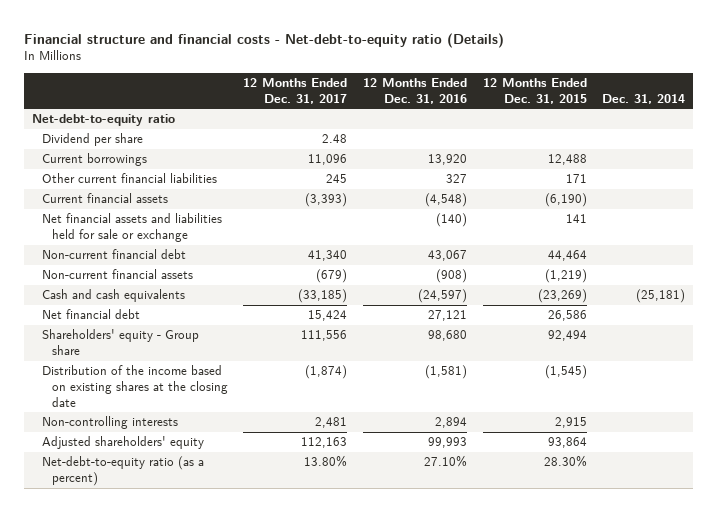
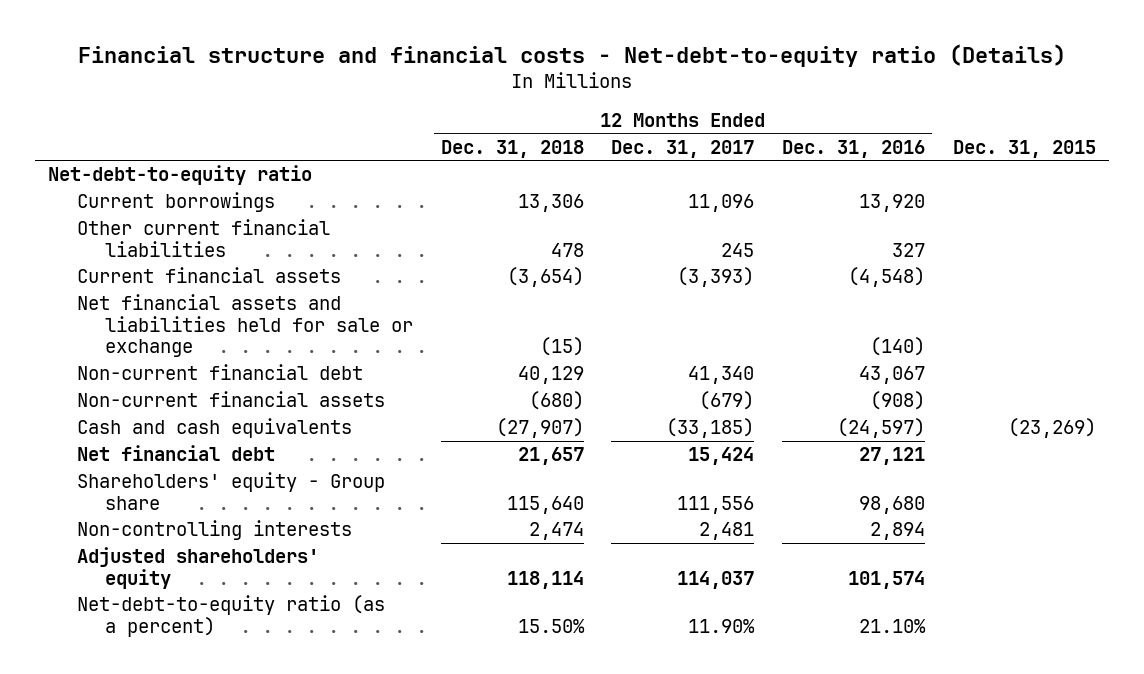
[482,77,587,104] 12 Months Ended Dec. 31, 2015 -> none
[602,93,686,104] Dec. 31, 2014 -> none
none -> [440,139,584,158] Dec. 31, 2018
none -> [952,139,1096,158] Dec. 31, 2015
[41,133,143,147] Dividend per share -> none
[41,365,228,407] Distribution of the income based on existing shares at the closing date -> none
[301,437,348,449] 112,163 -> [677,570,755,589] 114,037
[428,437,468,449] 99,993 -> [848,570,926,589] 101,574
[304,455,348,468] 13.80% -> [688,618,756,633] 11.90%
[424,455,468,468] 27.10% -> [859,618,927,633] 21.10%

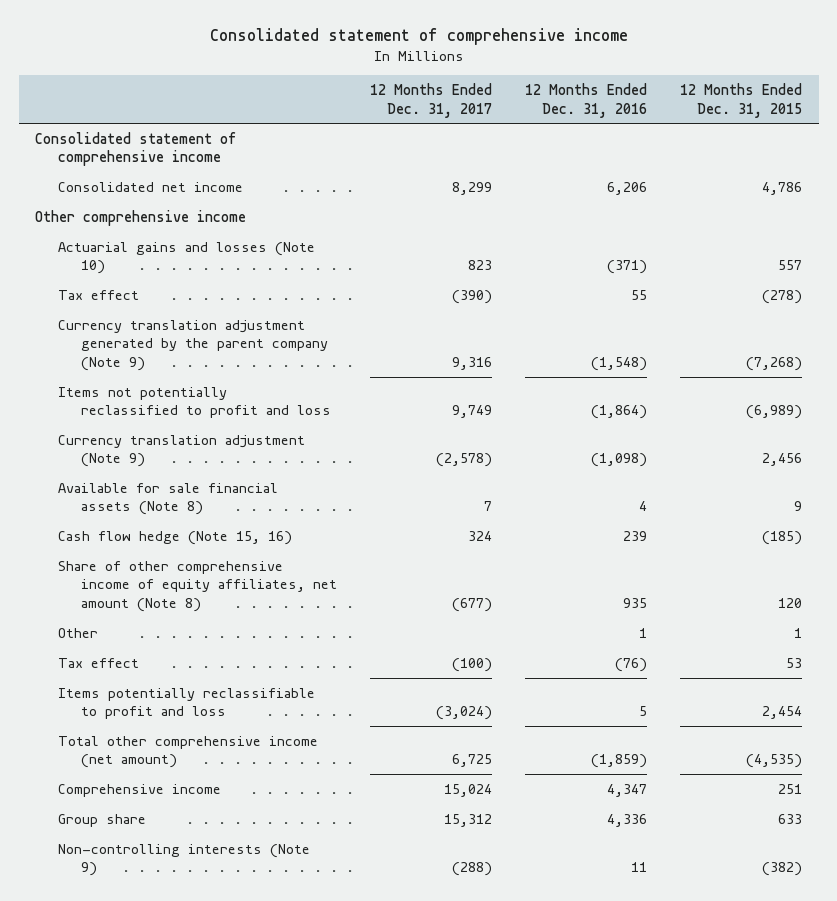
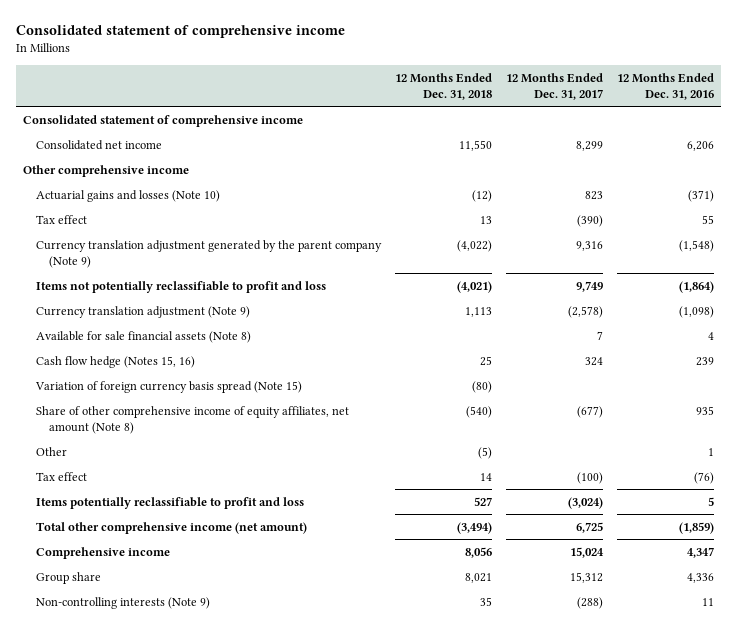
[680,83,803,118] 12 Months Ended Dec. 31, 2015 -> none
none -> [395,72,493,100] 12 Months Ended Dec. 31, 2018
[58,386,332,419] Items not potentially reclassified to profit and loss -> [35,280,326,293] Items not potentially reclassifiable to profit and loss
[58,530,293,545] Cash flow hedge (Note 15, 16) -> [35,355,195,368] Cash flow hedge (Notes 15, 16)
none -> [34,380,302,393] Variation of foreign currency basis spread (Note 15)

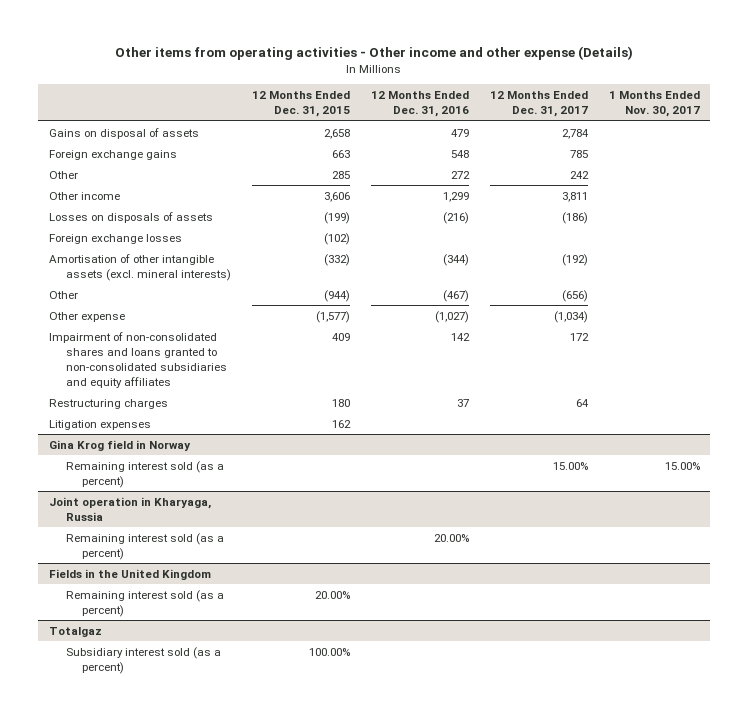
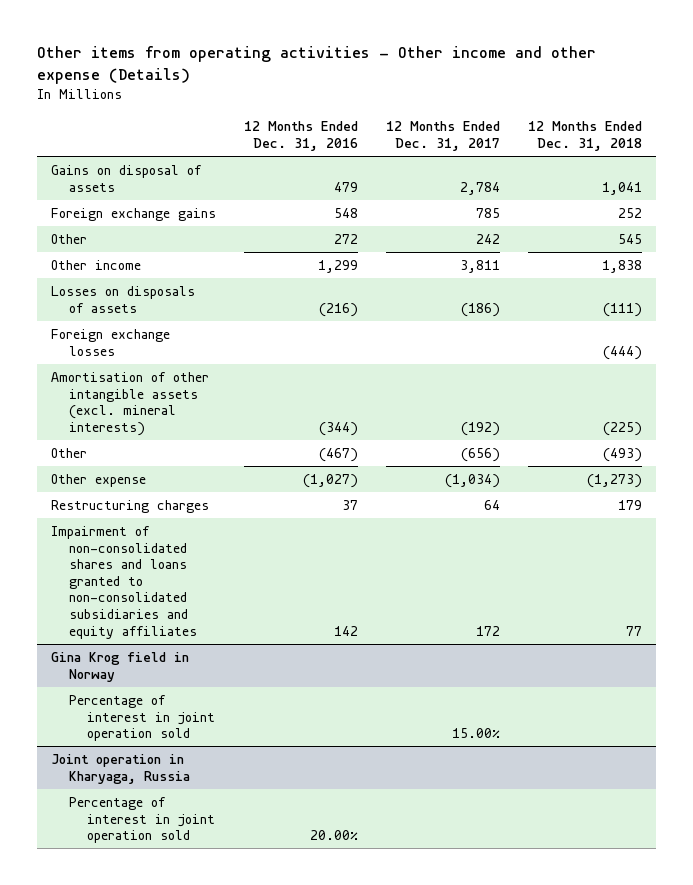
[251,91,350,118] 12 Months Ended Dec. 31, 2015 -> none
[608,91,700,118] 1 Months Ended Nov. 30, 2017 -> none
none -> [528,121,643,152] 12 Months Ended Dec. 31, 2018
[48,419,151,430] Litigation expenses -> none
[48,331,227,388] Impairment of non-consolidated shares and loans granted to non-consolidated subsidiaries and equity affiliates -> [50,525,198,639] Impairment of non-consolidated shares and loans granted to non-consolidated subsidiaries and equity affiliates
[65,460,224,488] Remaining interest sold (as a percent) -> [69,694,216,742] Percentage of interest in joint operation sold
[48,568,211,580] Fields in the United Kingdom -> none
[65,589,224,617] Remaining interest sold (as a percent) -> none
[48,626,102,637] Totalgaz -> none
[65,646,221,674] Subsidiary interest sold (as a percent) -> none
[65,532,224,560] Remaining interest sold (as a percent) -> [69,796,216,844] Percentage of interest in joint operation sold

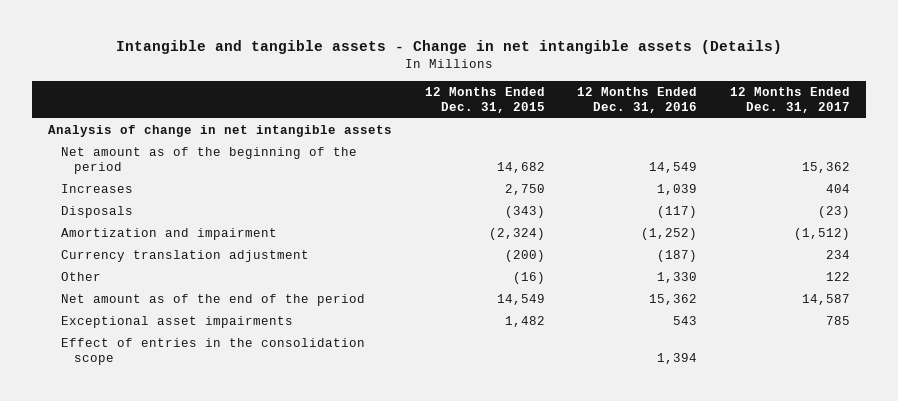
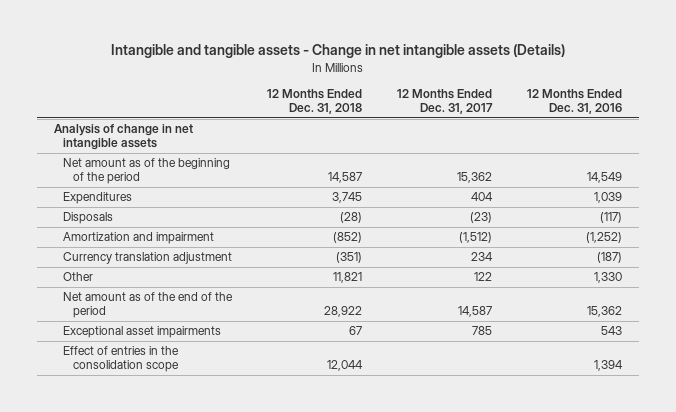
[424,86,545,114] 12 Months Ended Dec. 31, 2015 -> none
none -> [267,89,363,115] 12 Months Ended Dec. 31, 2018
[61,183,134,193] Increases -> [63,192,133,205] Expenditures

